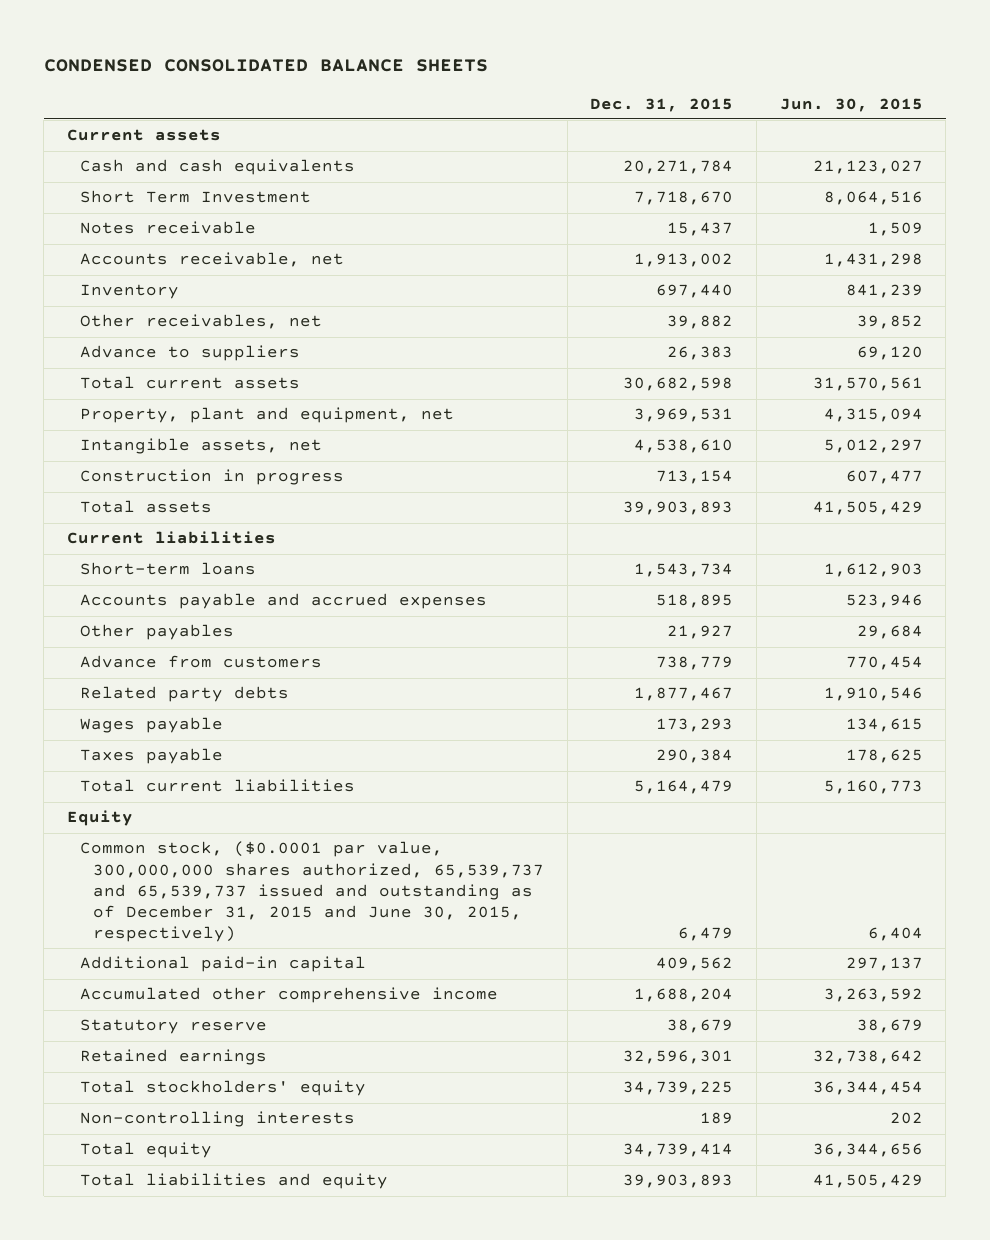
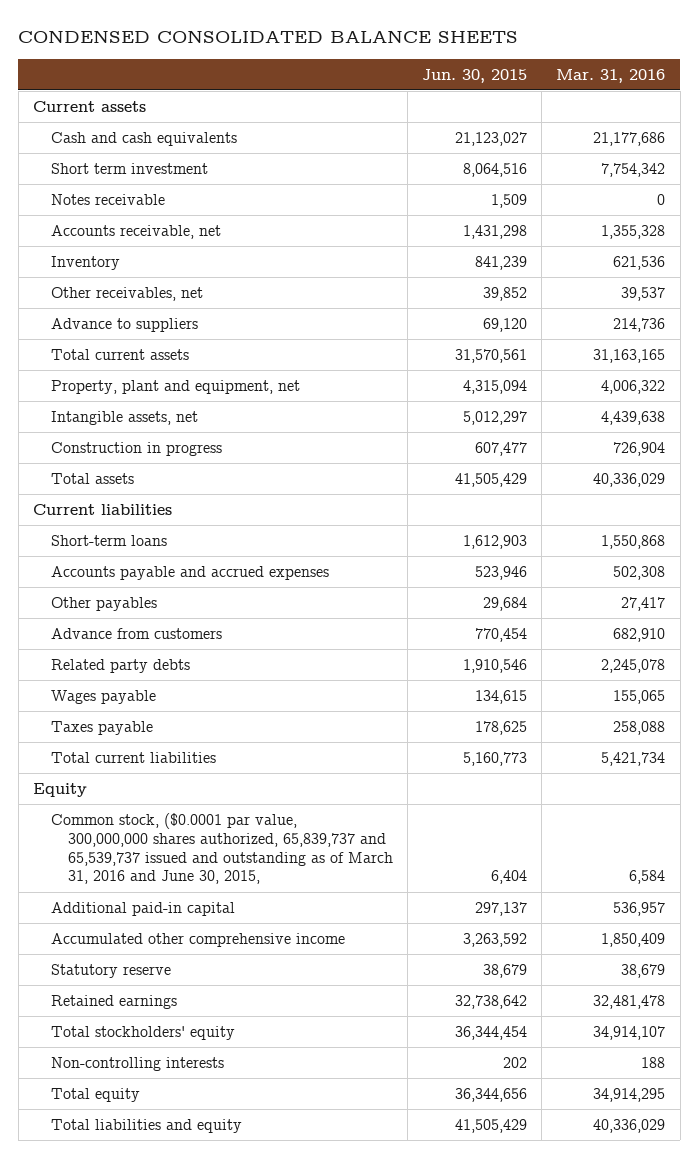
[590,97,734,112] Dec. 31, 2015 -> none
none -> [556,68,666,83] Mar. 31, 2016
[80,190,312,204] Short Term Investment -> [50,163,208,175] Short term investment
[80,841,545,943] Common stock, ($0.0001 par value, 300,000,000 shares authorized, 65,539,737 and 65,539,737 issued and outstanding as of December 31, 2015 and June 30, 2015, respectively) -> [50,813,394,885] Common stock, ($0.0001 par value, 300,000,000 shares authorized, 65,839,737 and 65,539,737 issued and outstanding as of March 31, 2016 and June 30, 2015,

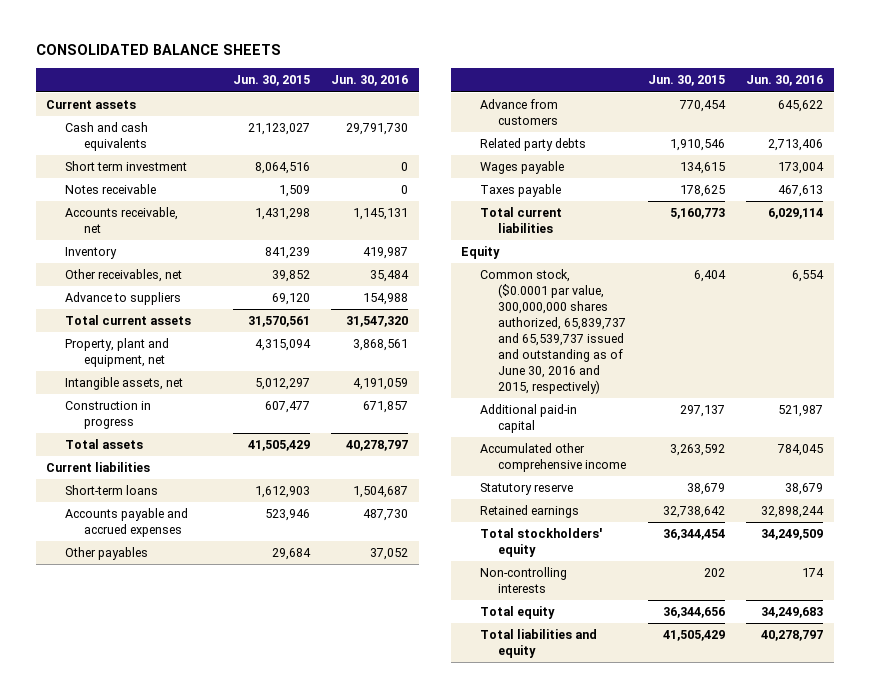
[18,29,519,43] CONDENSED CONSOLIDATED BALANCE SHEETS -> [35,44,281,56] CONSOLIDATED BALANCE SHEETS
[556,68,666,83] Mar. 31, 2016 -> none
none -> [331,75,409,87] Jun. 30, 2016
[50,813,394,885] Common stock, ($0.0001 par value, 300,000,000 shares authorized, 65,839,737 and 65,539,737 issued and outstanding as of March 31, 2016 and June 30, 2015, -> [479,269,627,395] Common stock, ($0.0001 par value, 300,000,000 shares authorized, 65,839,737 and 65,539,737 issued and outstanding as of June 30, 2016 and 2015, respectively)

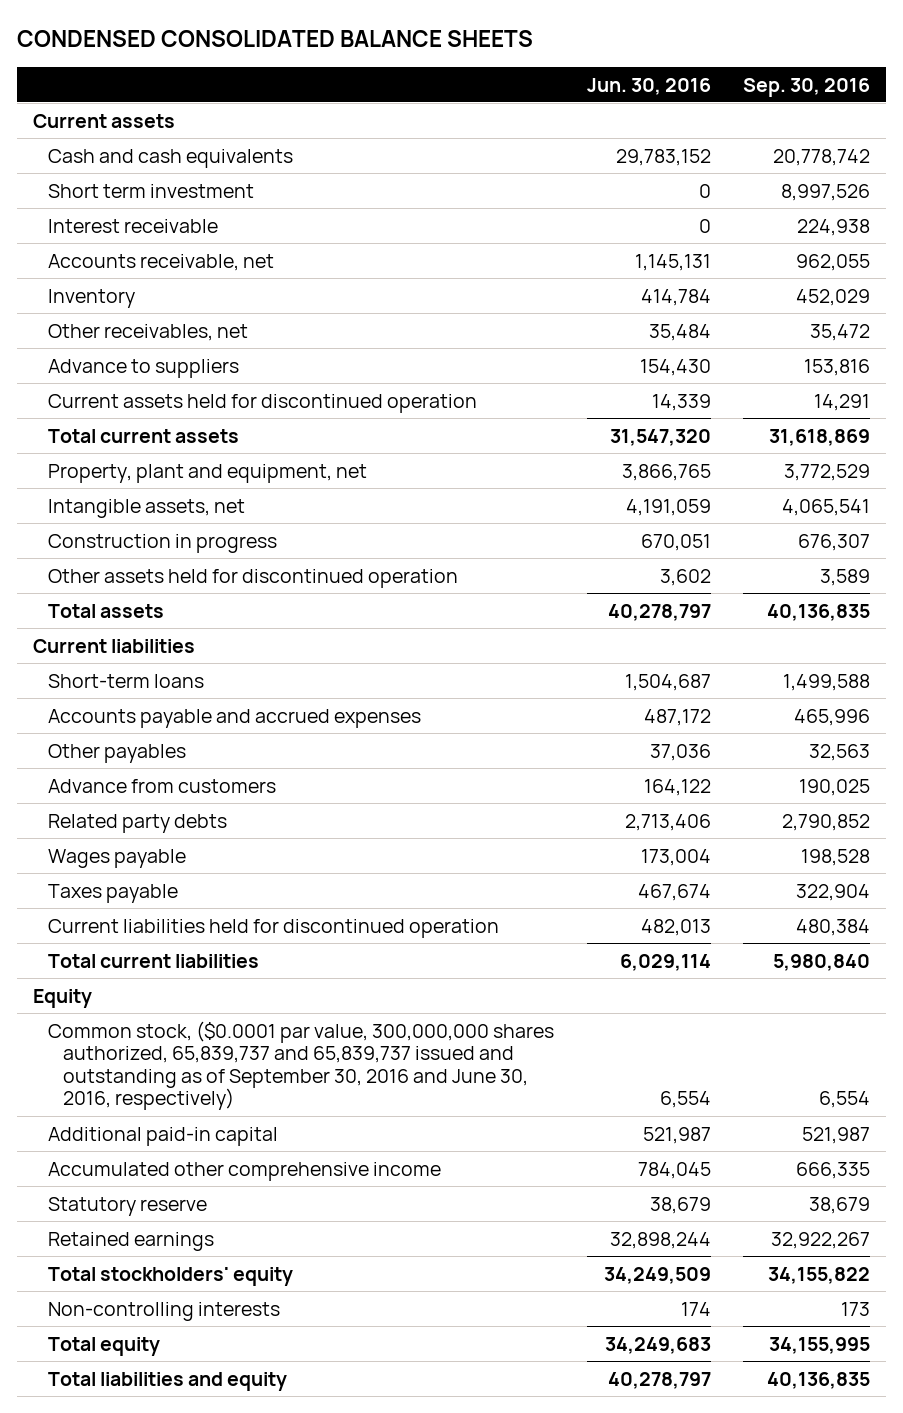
[35,44,281,56] CONSOLIDATED BALANCE SHEETS -> [16,30,533,48] CONDENSED CONSOLIDATED BALANCE SHEETS
[232,75,310,87] Jun. 30, 2015 -> none
none -> [743,77,871,97] Sep. 30, 2016
[346,123,409,136] 29,791,730 -> [615,148,711,166] 29,783,152
[64,184,156,195] Notes receivable -> none
none -> [48,218,219,233] Interest receivable
[363,247,409,260] 419,987 -> [640,288,711,306] 414,784
[363,293,409,306] 154,988 -> [639,358,711,376] 154,430
none -> [48,393,478,413] Current assets held for discontinued operation
[353,339,409,352] 3,868,561 -> [621,463,711,481] 3,866,765
[363,401,409,414] 671,857 -> [640,533,711,551] 670,051
none -> [48,568,459,588] Other assets held for discontinued operation
[363,509,409,522] 487,730 -> [643,708,711,726] 487,172
[370,548,409,561] 37,052 -> [649,743,711,761] 37,036
[777,100,823,113] 645,622 -> [643,778,711,796] 164,122
[777,185,823,198] 467,613 -> [637,883,711,901] 467,674
none -> [48,918,500,938] Current liabilities held for discontinued operation
[479,269,627,395] Common stock, ($0.0001 par value, 300,000,000 shares authorized, 65,839,737 and 65,539,737 issued and outstanding as of June 30, 2016 and 2015, respectively) -> [48,1020,555,1111] Common stock, ($0.0001 par value, 300,000,000 shares authorized, 65,839,737 and 65,839,737 issued and outstanding as of September 30, 2016 and June 30, 2016, respectively)

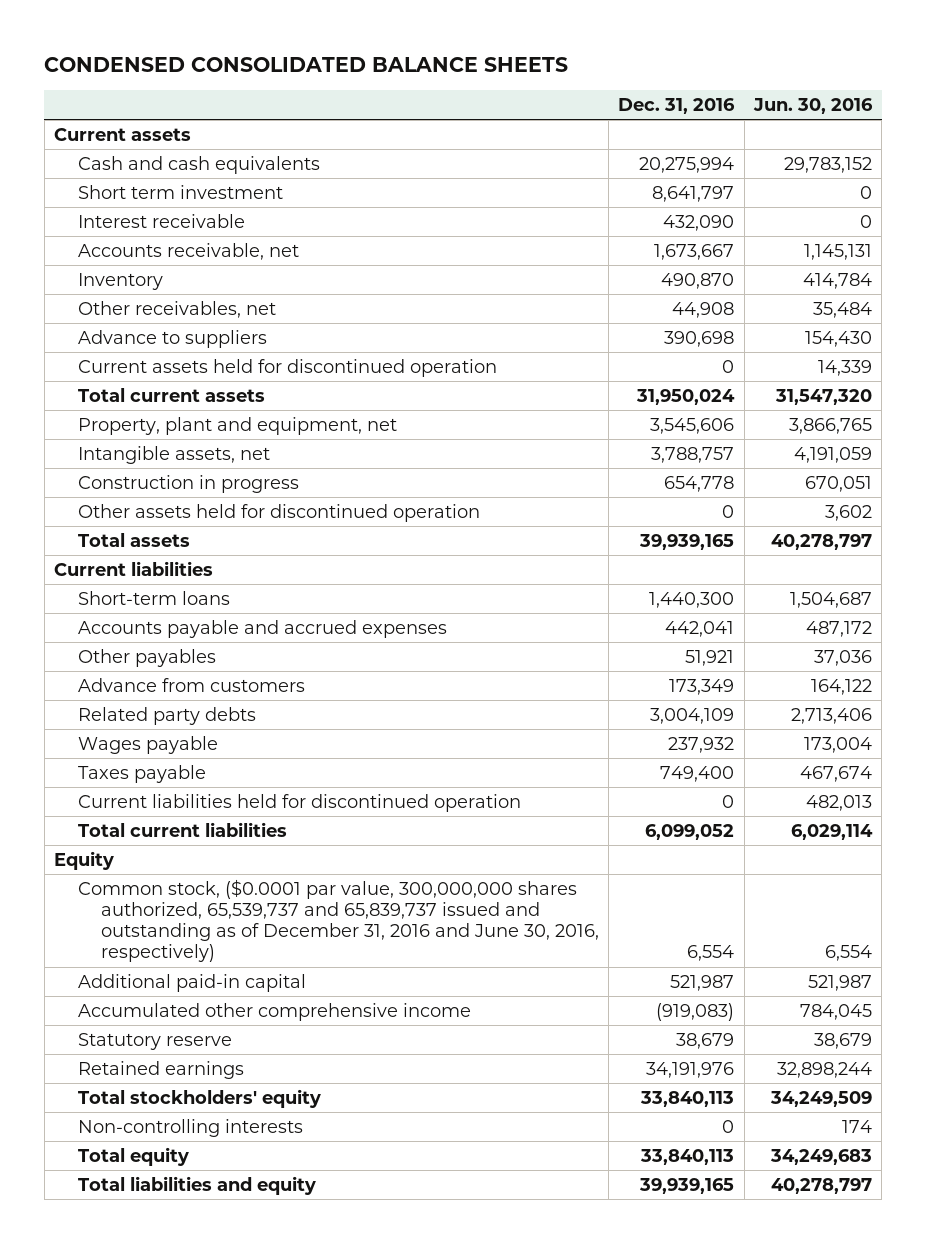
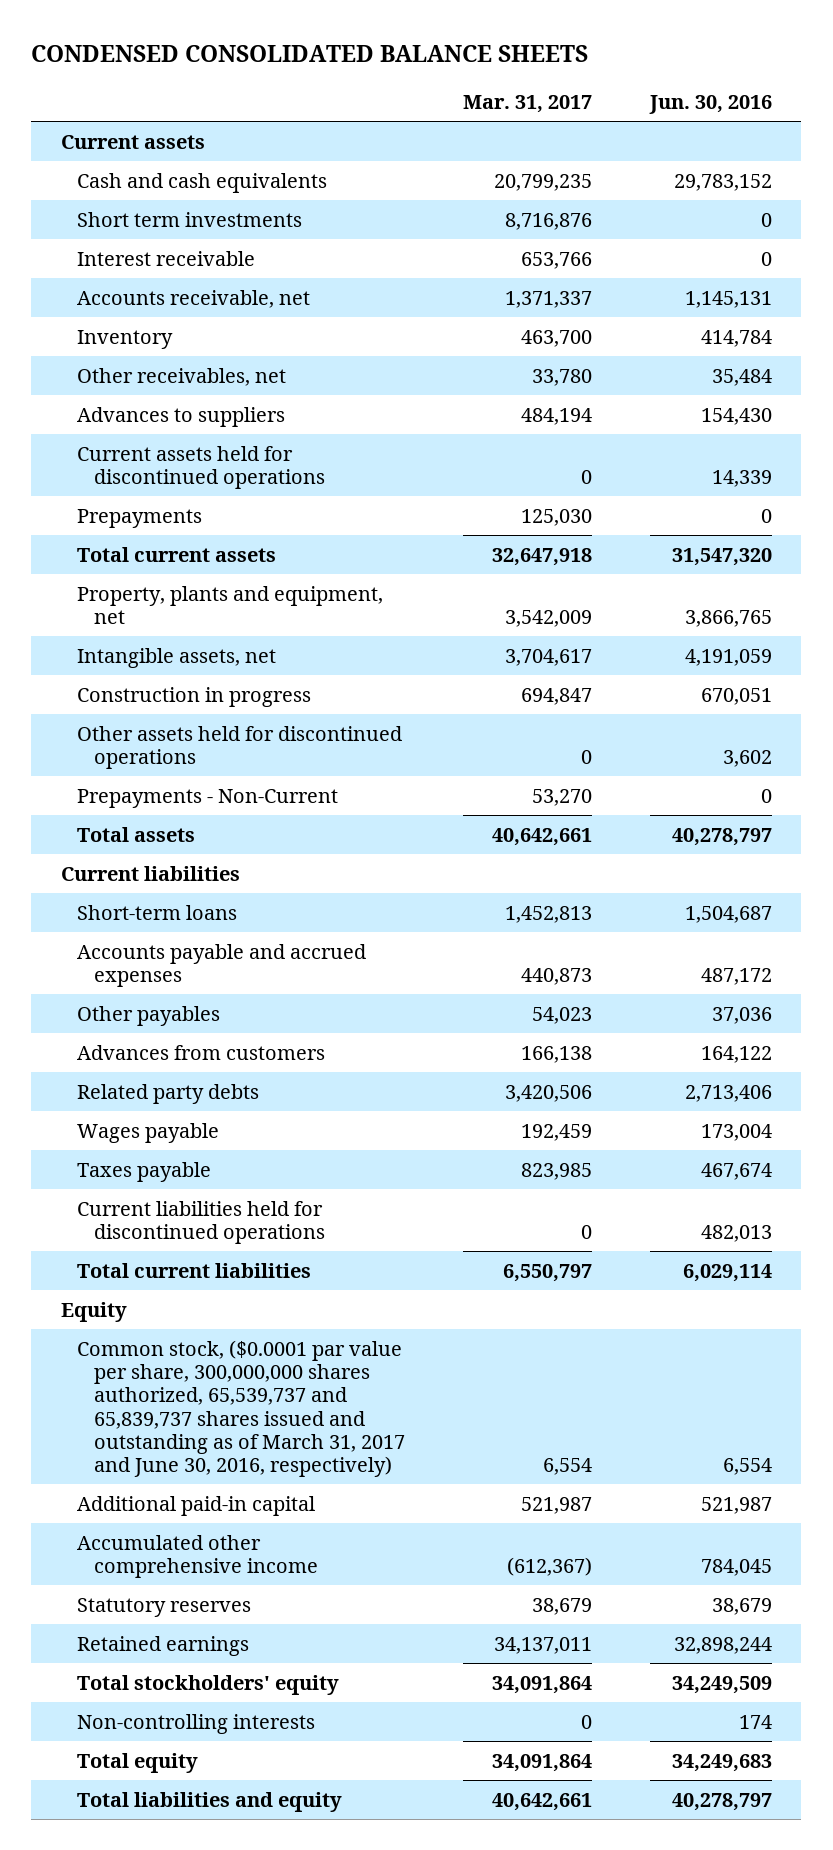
[618,97,736,114] Dec. 31, 2016 -> none
none -> [462,95,592,114] Mar. 31, 2017
[77,184,283,199] Short term investment -> [77,211,303,227] Short term investments
[77,329,267,348] Advance to suppliers -> [77,406,286,427] Advances to suppliers
[77,358,497,377] Current assets held for discontinued operation -> [77,445,325,489] Current assets held for discontinued operations
none -> [77,508,203,528] Prepayments
[77,416,397,435] Property, plant and equipment, net -> [77,585,384,624] Property, plants and equipment, net
[77,503,480,522] Other assets held for discontinued operation -> [77,725,403,769] Other assets held for discontinued operations
none -> [77,788,339,808] Prepayments - Non-Current
[77,677,305,692] Advance from customers -> [77,1044,326,1060] Advances from customers
[77,793,521,812] Current liabilities held for discontinued operation -> [77,1200,325,1244] Current liabilities held for discontinued operations
[77,878,599,963] Common stock, ($0.0001 par value, 300,000,000 shares authorized, 65,539,737 and 65,839,737 issued and outstanding as of December 31, 2016 and June 30, 2016, respectively) -> [77,1339,405,1478] Common stock, ($0.0001 par value per share, 300,000,000 shares authorized, 65,539,737 and 65,839,737 shares issued and outstanding as of March 31, 2017 and June 30, 2016, respectively)
[77,1032,232,1050] Statutory reserve -> [77,1597,252,1617] Statutory reserves

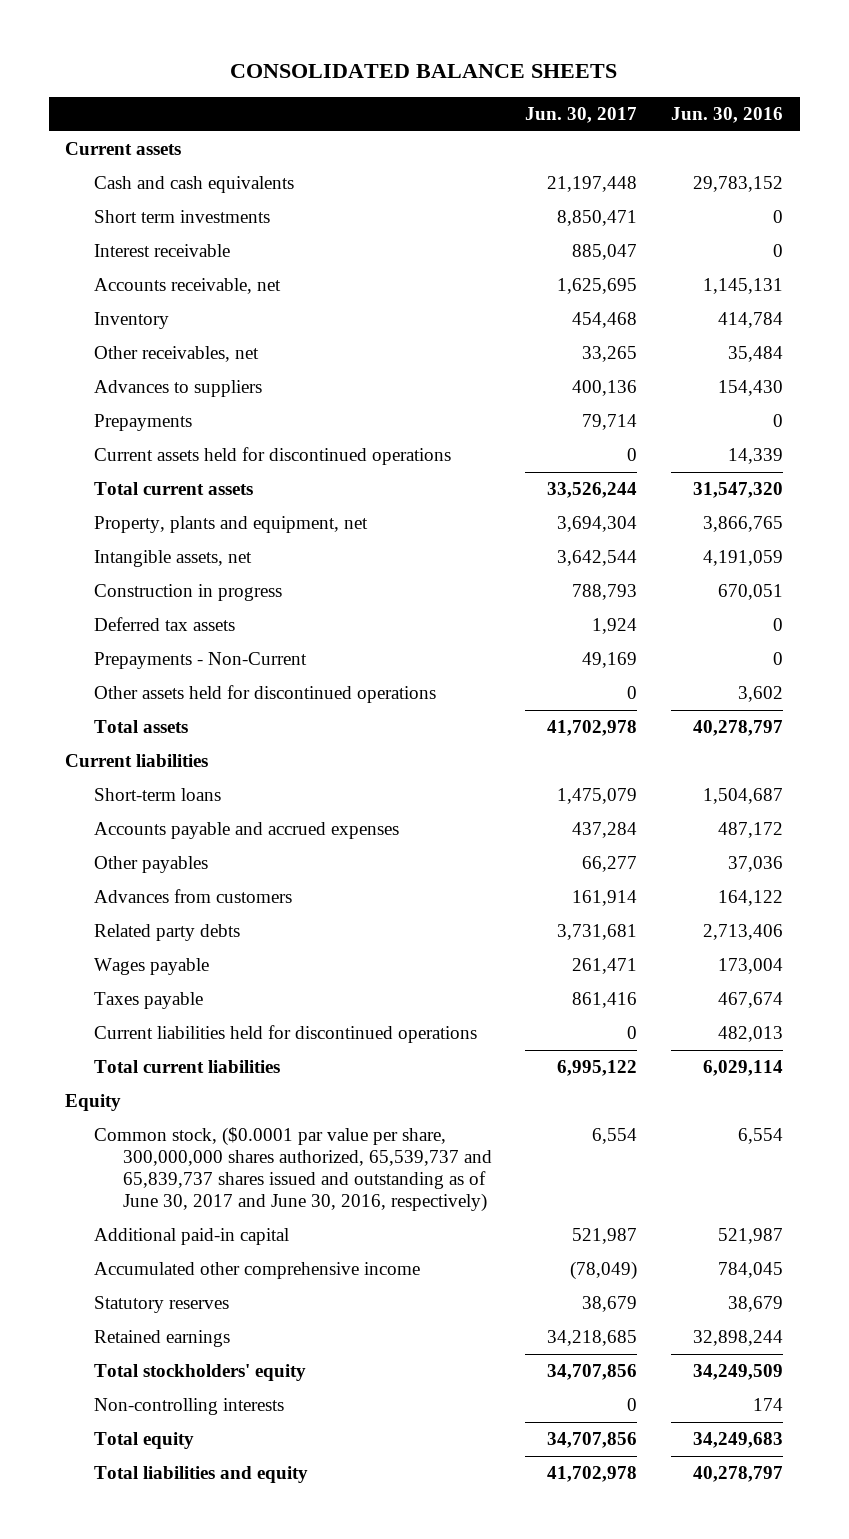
[31,45,589,63] CONDENSED CONSOLIDATED BALANCE SHEETS -> [230,64,618,79] CONSOLIDATED BALANCE SHEETS
[462,95,592,114] Mar. 31, 2017 -> none
none -> [525,107,638,124] Jun. 30, 2017
[77,445,325,489] Current assets held for discontinued operations -> [94,446,452,465] Current assets held for discontinued operations
none -> [94,616,236,631] Deferred tax assets
[77,725,403,769] Other assets held for discontinued operations -> [94,684,437,703] Other assets held for discontinued operations
[77,1339,405,1478] Common stock, ($0.0001 par value per share, 300,000,000 shares authorized, 65,539,737 and 65,839,737 shares issued and outstanding as of March 31, 2017 and June 30, 2016, respectively) -> [94,1126,492,1213] Common stock, ($0.0001 par value per share, 300,000,000 shares authorized, 65,539,737 and 65,839,737 shares issued and outstanding as of June 30, 2017 and June 30, 2016, respectively)

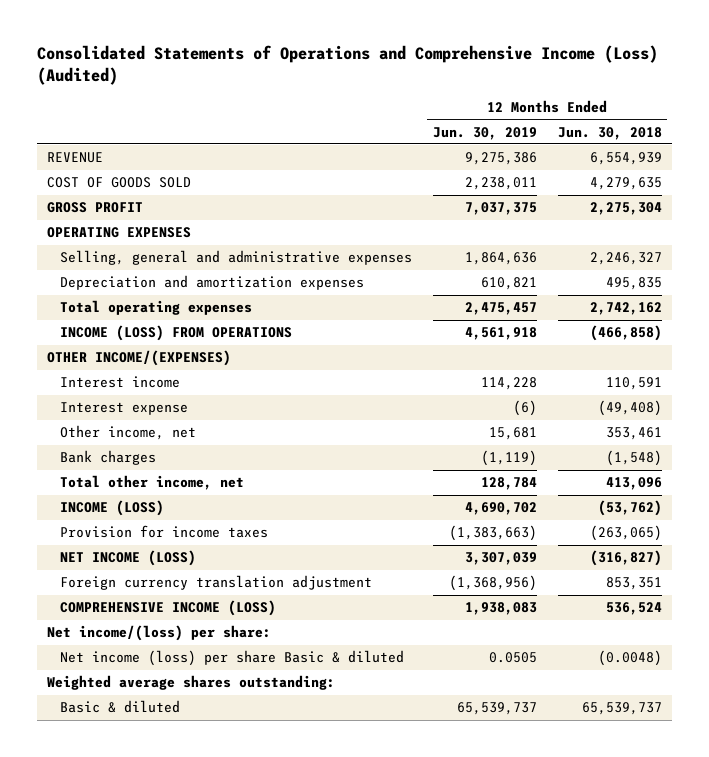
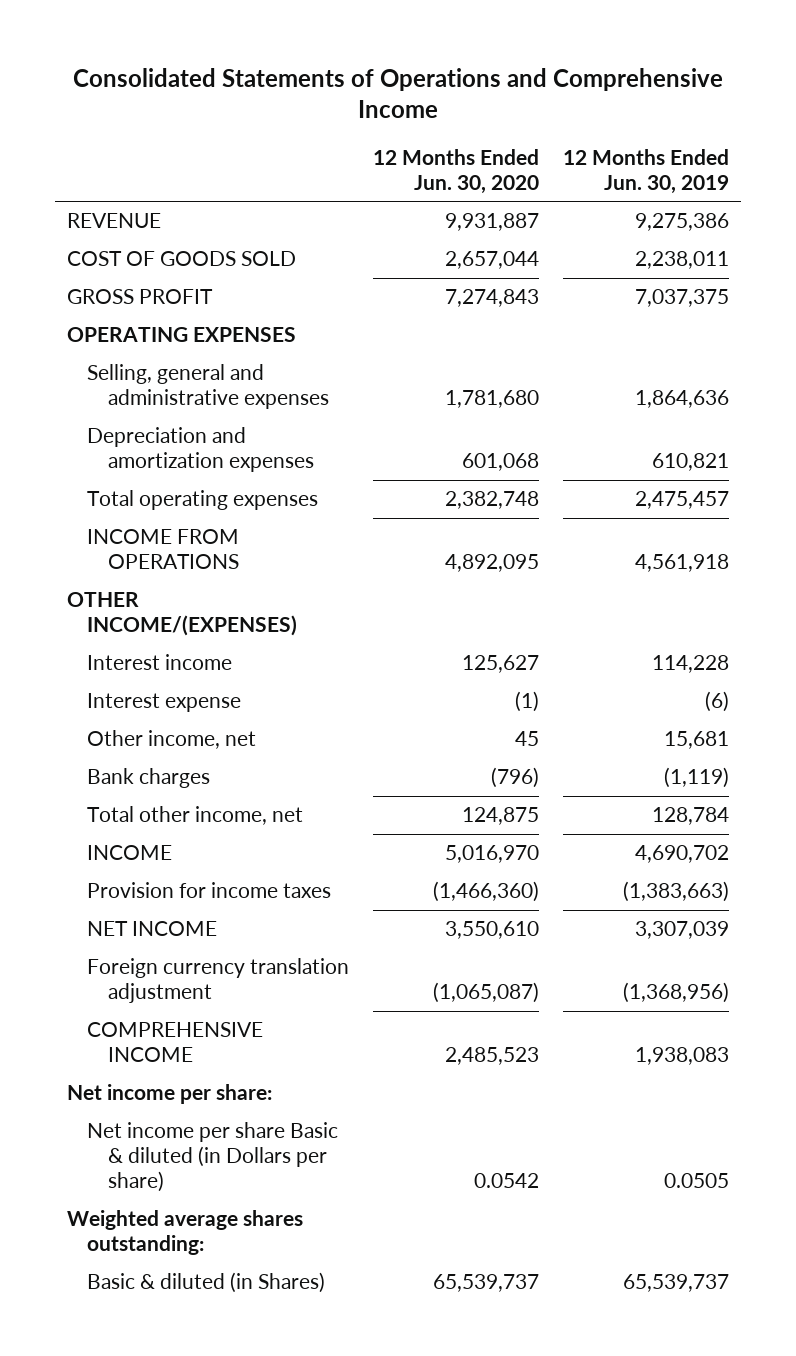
[36,44,658,85] Consolidated Statements of Operations and Comprehensive Income (Loss) (Audited) -> [72,67,723,119] Consolidated Statements of Operations and Comprehensive Income
[557,126,662,140] Jun. 30, 2018 -> none
none -> [372,148,539,194] 12 Months Ended Jun. 30, 2020
[59,325,292,342] INCOME (LOSS) FROM OPERATIONS -> [87,529,240,570] INCOME FROM OPERATIONS
[59,500,164,517] INCOME (LOSS) -> [87,845,173,861] INCOME
[59,550,196,567] NET INCOME (LOSS) -> [87,921,218,937] NET INCOME
[59,600,276,617] COMPREHENSIVE INCOME (LOSS) -> [87,1022,264,1063] COMPREHENSIVE INCOME
[47,625,272,642] Net income/(loss) per share: -> [66,1084,272,1105] Net income per share:
[59,650,404,667] Net income (loss) per share Basic & diluted -> [87,1122,339,1193] Net income per share Basic & diluted (in Dollars per share)
[59,700,180,714] Basic & diluted -> [87,1272,326,1294] Basic & diluted (in Shares)

